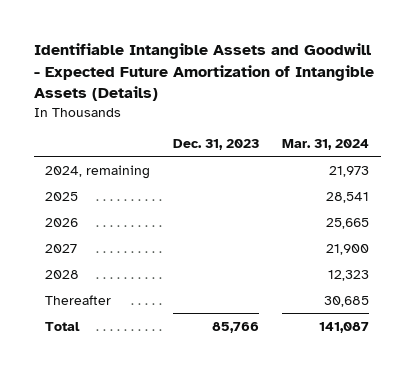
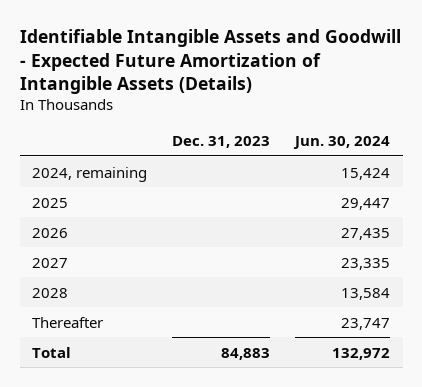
[282,139,370,151] Mar. 31, 2024 -> none
none -> [293,136,391,150] Jun. 30, 2024
[212,321,260,333] 85,766 -> [221,347,271,360] 84,883

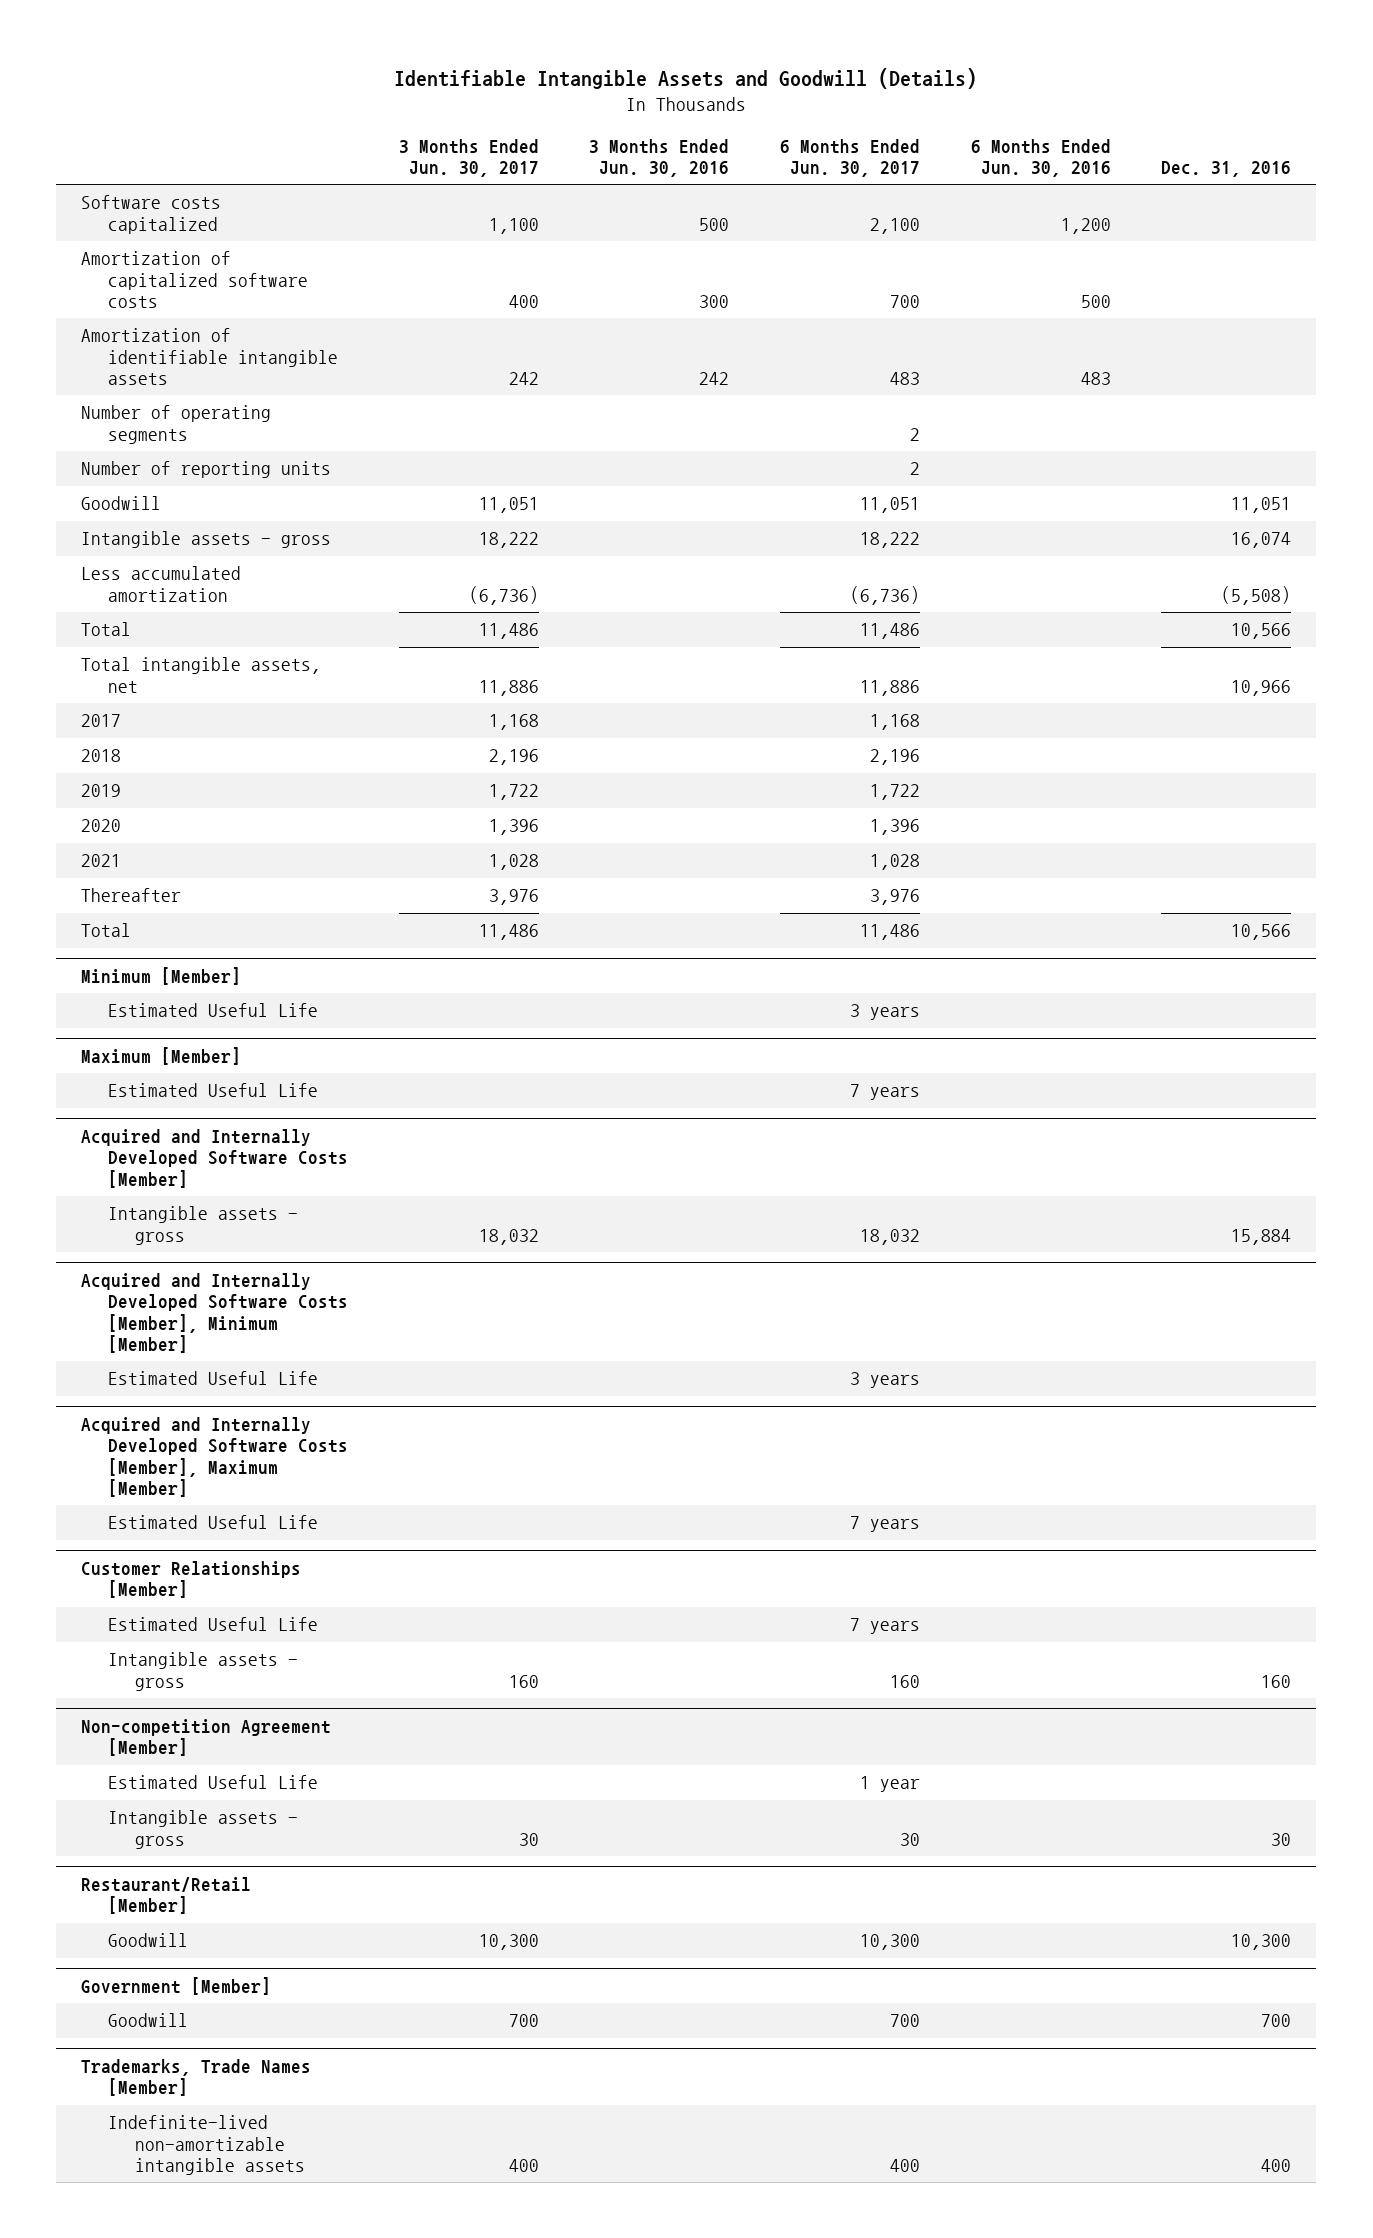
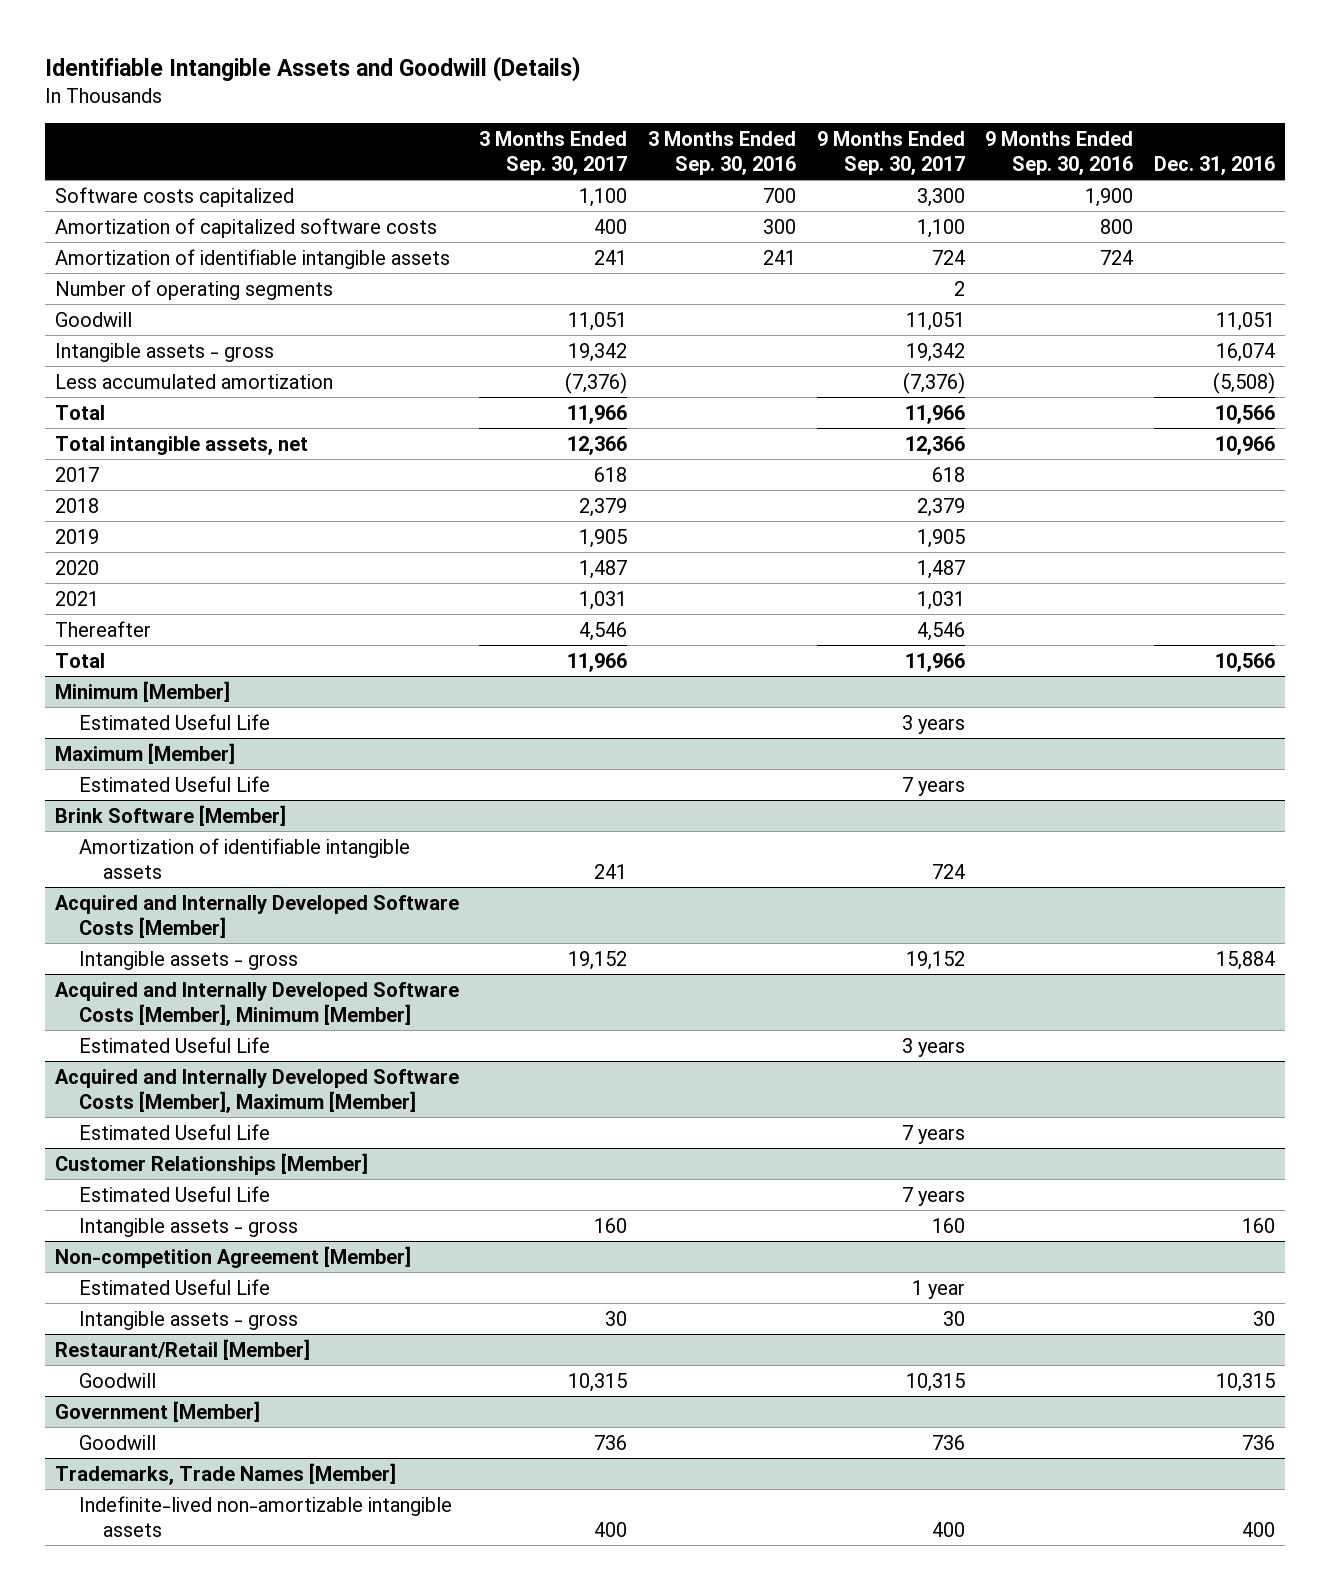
[398,138,539,178] 3 Months Ended Jun. 30, 2017 -> none
[589,138,730,178] 3 Months Ended Jun. 30, 2016 -> none
[780,138,921,178] 6 Months Ended Jun. 30, 2017 -> none
[970,138,1111,178] 6 Months Ended Jun. 30, 2016 -> none
none -> [479,130,628,175] 3 Months Ended Sep. 30, 2017
none -> [648,130,797,175] 3 Months Ended Sep. 30, 2016
none -> [816,130,965,175] 9 Months Ended Sep. 30, 2017
none -> [985,130,1134,175] 9 Months Ended Sep. 30, 2016
[81,461,332,479] Number of reporting units -> none
none -> [54,804,286,826] Brink Software [Member]
none -> [78,837,410,879] Amortization of identifiable intangible assets
[1231,1934,1292,1951] 10,300 -> [1215,1372,1275,1392] 10,315
[1261,2014,1292,2028] 700 -> [1241,1434,1275,1450] 736

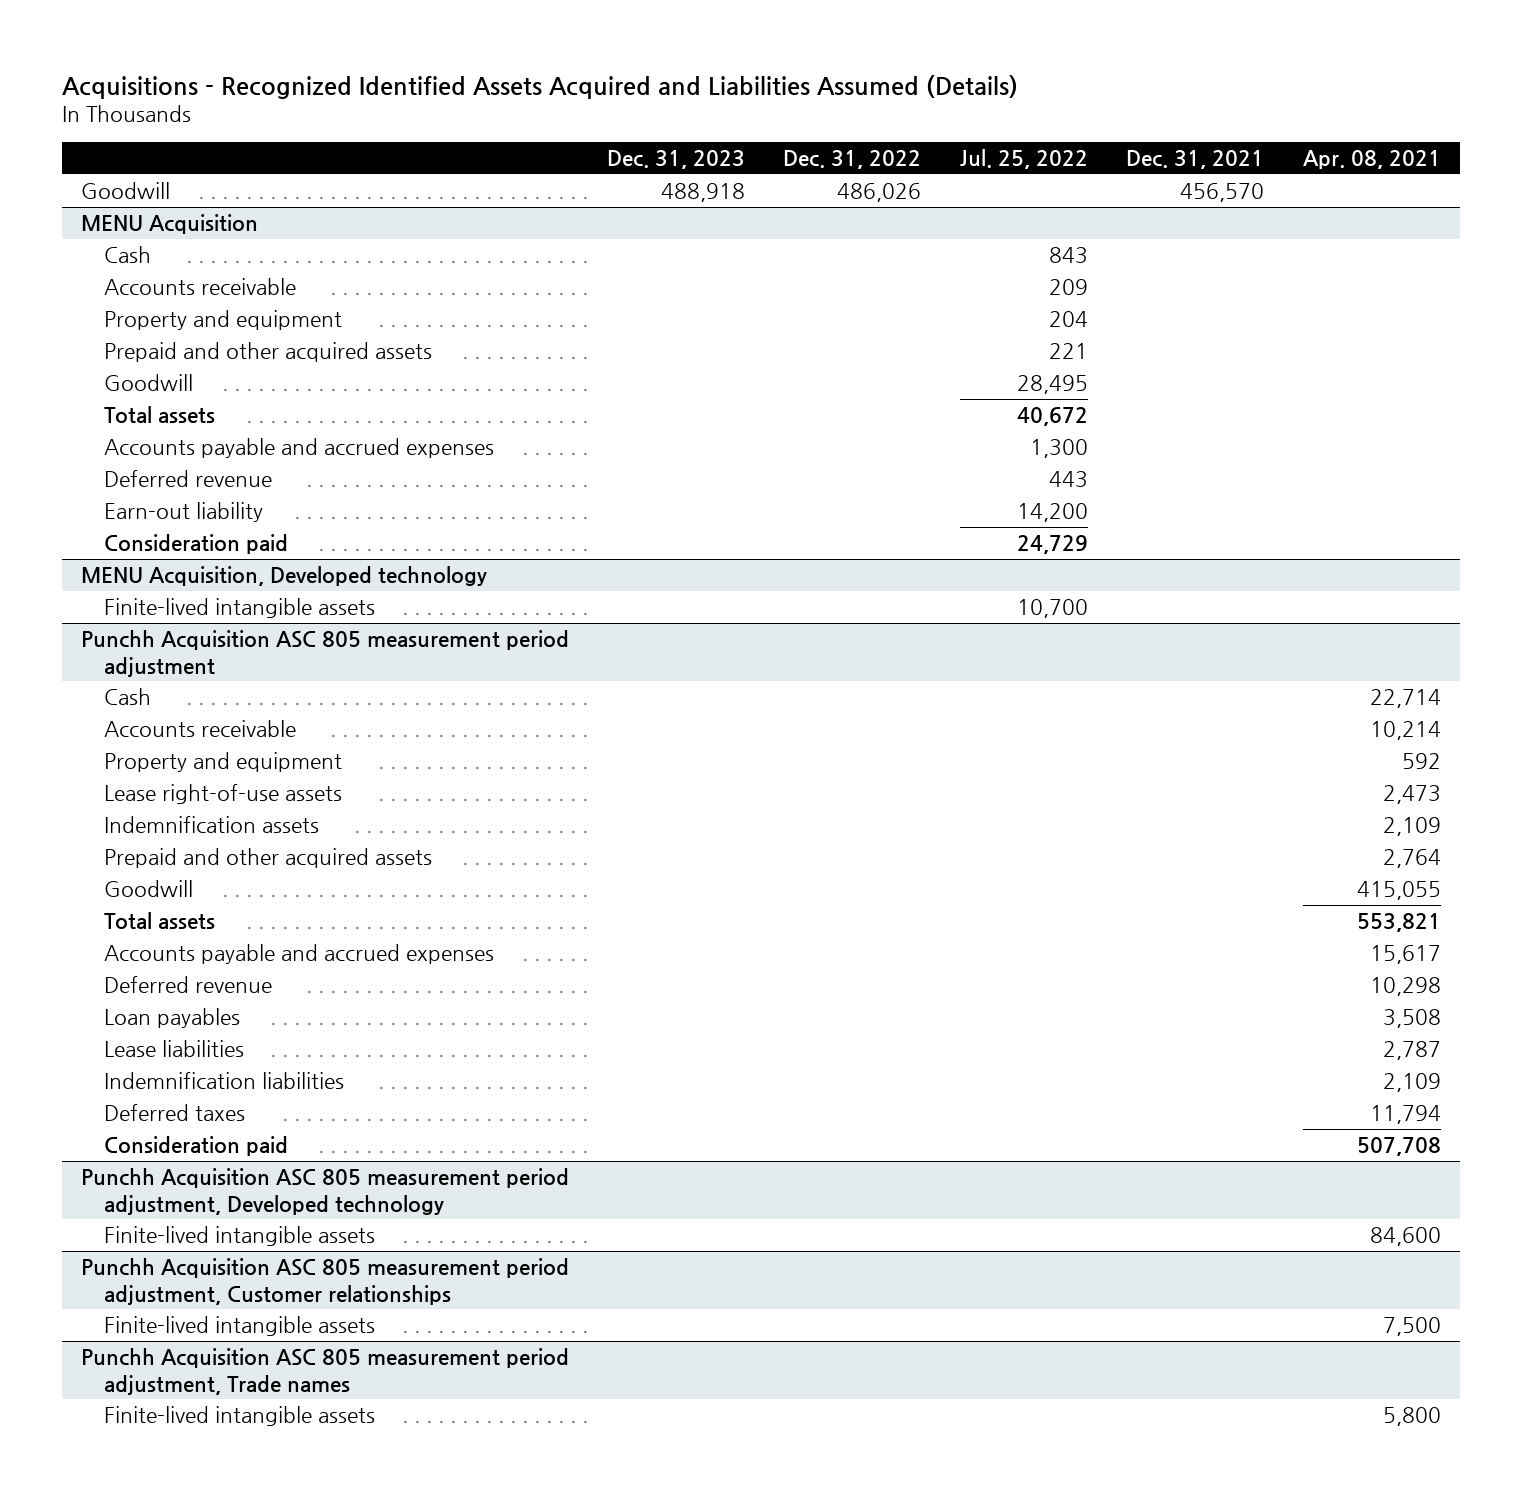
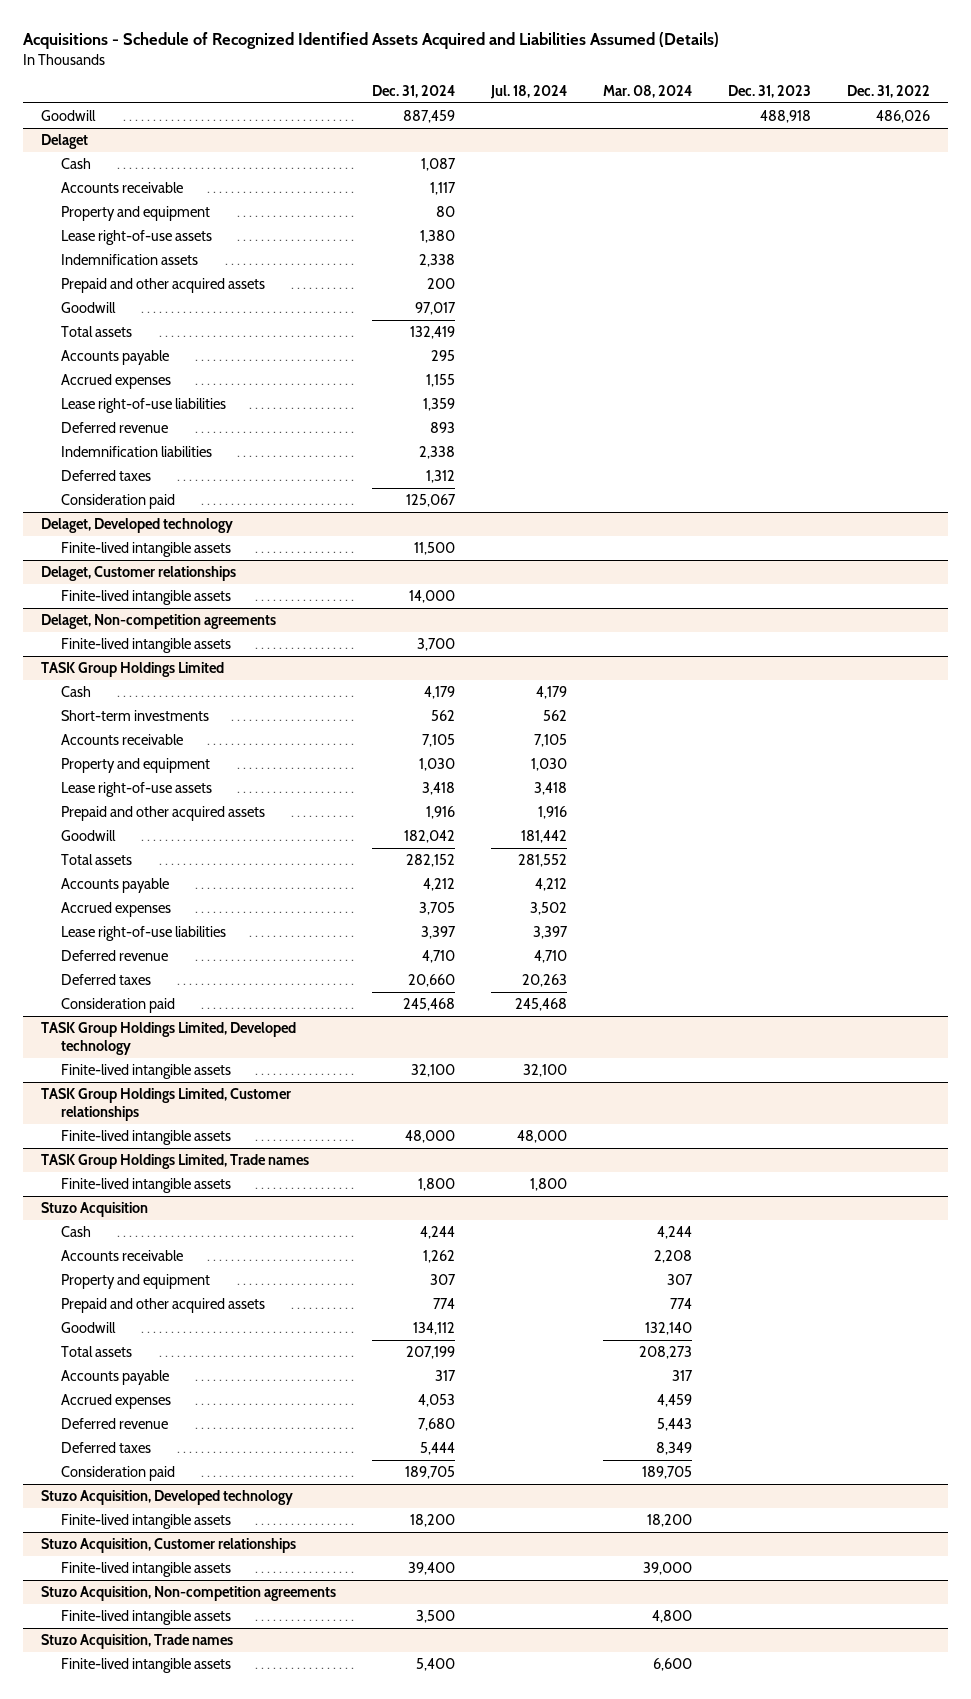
[61,74,1018,99] Acquisitions - Recognized Identified Assets Acquired and Liabilities Assumed (Details) -> [22,32,719,50] Acquisitions - Schedule of Recognized Identified Assets Acquired and Liabilities Assumed (Details)
[959,149,1088,170] Jul. 25, 2022 -> none
[1126,150,1265,170] Dec. 31, 2021 -> none
[1302,150,1441,170] Apr. 08, 2021 -> none
none -> [371,85,455,99] Dec. 31, 2024
none -> [489,85,567,100] Jul. 18, 2024
none -> [602,85,692,99] Mar. 08, 2024
[80,214,258,235] MENU Acquisition -> none
[103,246,151,264] Cash -> none
[103,278,296,296] Accounts receivable -> none
[103,310,342,331] Property and equipment -> none
[103,342,432,363] Prepaid and other acquired assets -> none
[103,374,193,392] Goodwill -> none
[103,406,215,424] Total assets -> none
[103,438,494,459] Accounts payable and accrued expenses -> none
[103,470,272,488] Deferred revenue -> none
[103,502,263,523] Earn-out liability -> none
[103,534,288,555] Consideration paid -> none
none -> [40,133,88,149] Delaget
none -> [61,157,92,169] Cash
none -> [61,181,184,193] Accounts receivable
none -> [61,205,211,221] Property and equipment
none -> [61,229,213,245] Lease right-of-use assets
none -> [61,253,199,265] Indemnification assets
none -> [61,277,266,293] Prepaid and other acquired assets
none -> [61,301,117,313] Goodwill
none -> [61,325,133,337] Total assets
none -> [61,349,170,365] Accounts payable
none -> [61,373,172,389] Accrued expenses
none -> [61,397,227,413] Lease right-of-use liabilities
none -> [61,421,169,433] Deferred revenue
none -> [61,445,213,457] Indemnification liabilities
none -> [61,469,152,481] Deferred taxes
none -> [61,493,176,509] Consideration paid
none -> [40,517,233,533] Delaget, Developed technology
none -> [61,541,232,557] Finite-lived intangible assets
none -> [40,565,236,581] Delaget, Customer relationships
none -> [61,589,232,605] Finite-lived intangible assets
none -> [40,613,276,629] Delaget, Non-competition agreements
none -> [61,637,232,653] Finite-lived intangible assets
none -> [40,661,224,677] TASK Group Holdings Limited
none -> [61,685,92,697] Cash
none -> [61,709,210,721] Short-term investments
none -> [61,733,184,745] Accounts receivable
none -> [61,757,211,773] Property and equipment
none -> [61,781,213,797] Lease right-of-use assets
none -> [61,805,266,821] Prepaid and other acquired assets
none -> [61,829,117,841] Goodwill
none -> [61,853,133,865] Total assets
none -> [61,877,170,893] Accounts payable
none -> [61,901,172,917] Accrued expenses
none -> [61,925,227,941] Lease right-of-use liabilities
none -> [61,949,169,961] Deferred revenue
none -> [61,973,152,985] Deferred taxes
none -> [61,997,176,1013] Consideration paid
none -> [40,1021,296,1055] TASK Group Holdings Limited, Developed technology
none -> [61,1063,232,1079] Finite-lived intangible assets
none -> [40,1087,291,1121] TASK Group Holdings Limited, Customer relationships
none -> [61,1129,232,1145] Finite-lived intangible assets
none -> [40,1153,309,1169] TASK Group Holdings Limited, Trade names
none -> [61,1177,232,1193] Finite-lived intangible assets
none -> [40,1201,148,1217] Stuzo Acquisition
none -> [61,1225,92,1237] Cash
none -> [61,1249,184,1261] Accounts receivable
none -> [61,1273,211,1289] Property and equipment
none -> [61,1297,266,1313] Prepaid and other acquired assets
none -> [61,1321,117,1333] Goodwill
none -> [61,1345,133,1357] Total assets
none -> [61,1369,170,1385] Accounts payable
none -> [61,1393,172,1409] Accrued expenses
none -> [61,1417,169,1429] Deferred revenue
none -> [61,1441,152,1453] Deferred taxes
none -> [61,1465,176,1481] Consideration paid
[80,566,487,587] MENU Acquisition, Developed technology -> [40,1489,293,1505] Stuzo Acquisition, Developed technology
[80,630,569,677] Punchh Acquisition ASC 805 measurement period adjustment -> none
[103,688,151,706] Cash -> none
[103,720,296,738] Accounts receivable -> none
[103,752,342,773] Property and equipment -> none
[103,784,342,805] Lease right-of-use assets -> none
[103,816,319,834] Indemnification assets -> none
[103,848,432,869] Prepaid and other acquired assets -> none
[103,880,193,898] Goodwill -> none
[103,912,215,930] Total assets -> none
[103,944,494,965] Accounts payable and accrued expenses -> none
[103,976,272,994] Deferred revenue -> none
[103,1008,240,1029] Loan payables -> none
[103,1040,244,1058] Lease liabilities -> none
[103,1072,344,1090] Indemnification liabilities -> none
[103,1104,245,1122] Deferred taxes -> none
[103,1136,288,1157] Consideration paid -> none
[80,1168,569,1215] Punchh Acquisition ASC 805 measurement period adjustment, Developed technology -> none
[103,1226,375,1247] Finite-lived intangible assets -> none
[80,1258,569,1305] Punchh Acquisition ASC 805 measurement period adjustment, Customer relationships -> none
[103,1316,375,1337] Finite-lived intangible assets -> none
[80,1348,569,1395] Punchh Acquisition ASC 805 measurement period adjustment, Trade names -> none
[103,1406,375,1427] Finite-lived intangible assets -> none
none -> [40,1537,296,1553] Stuzo Acquisition, Customer relationships
none -> [61,1561,232,1577] Finite-lived intangible assets
none -> [40,1585,336,1601] Stuzo Acquisition, Non-competition agreements
none -> [61,1609,232,1625] Finite-lived intangible assets
none -> [40,1633,233,1649] Stuzo Acquisition, Trade names
none -> [61,1657,232,1673] Finite-lived intangible assets

